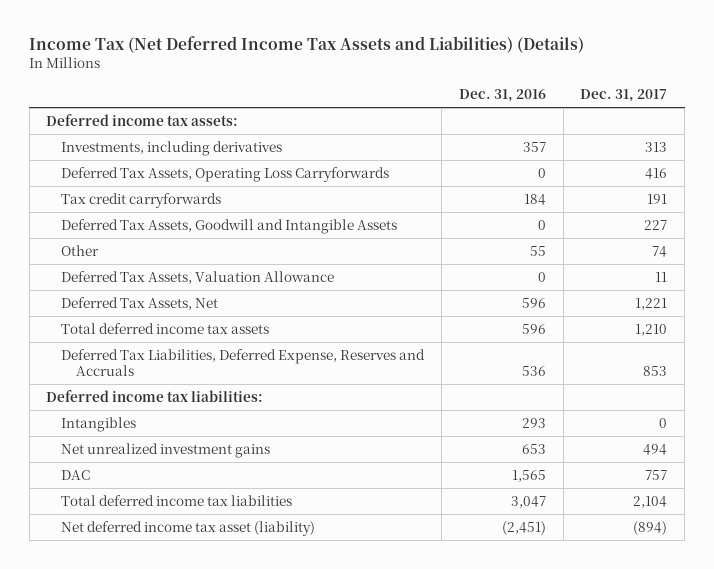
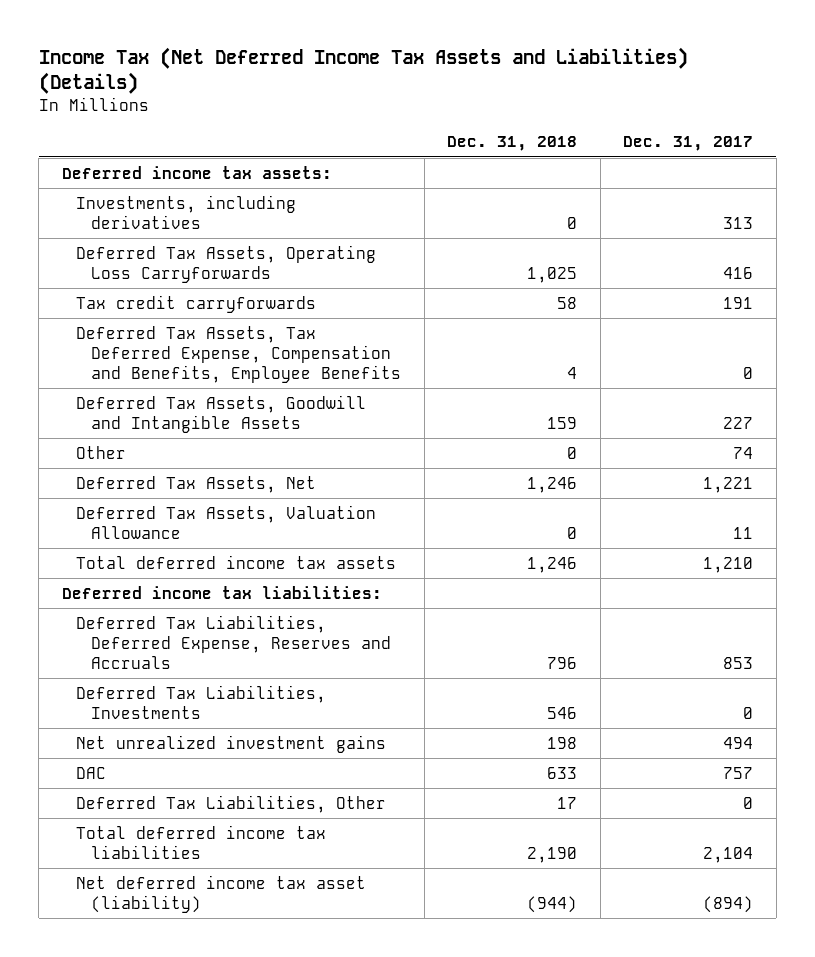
[458,89,546,103] Dec. 31, 2016 -> none
none -> [447,136,578,152] Dec. 31, 2018
none -> [76,325,402,383] Deferred Tax Assets, Tax Deferred Expense, Compensation and Benefits, Employee Benefits
[61,270,335,284] Deferred Tax Assets, Valuation Allowance -> [76,504,377,539] Deferred Tax Assets, Valuation Allowance
[61,416,137,432] Intangibles -> none
[61,348,426,376] Deferred Tax Liabilities, Deferred Expense, Reserves and Accruals -> [76,614,392,669] Deferred Tax Liabilities, Deferred Expense, Reserves and Accruals
none -> [76,684,327,719] Deferred Tax Liabilities, Investments
none -> [76,794,387,813] Deferred Tax Liabilities, Other

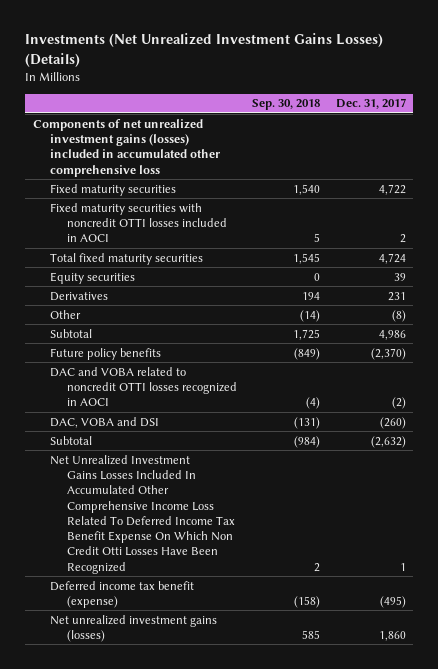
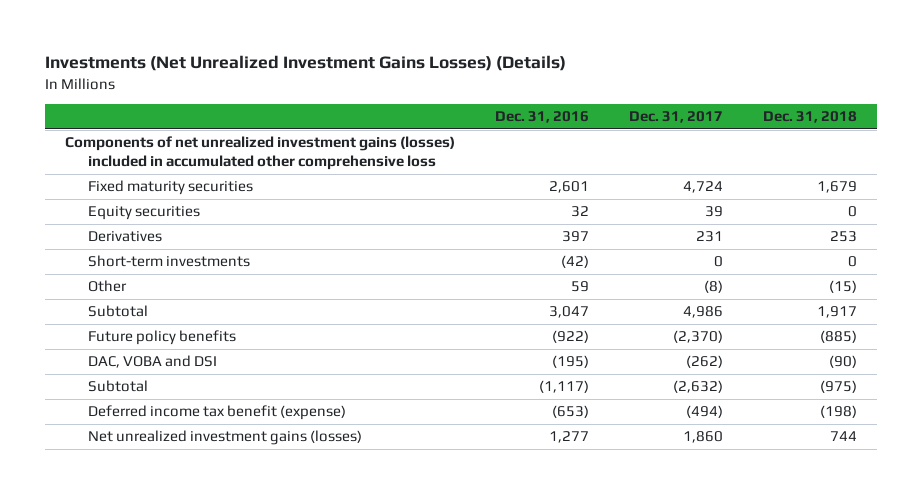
[252,99,321,111] Sep. 30, 2018 -> none
none -> [494,111,589,124] Dec. 31, 2016
none -> [762,111,857,124] Dec. 31, 2018
[49,202,227,243] Fixed maturity securities with noncredit OTTI losses included in AOCI -> none
[49,252,203,265] Total fixed maturity securities -> none
[378,183,406,195] 4,722 -> [682,181,723,194] 4,724
none -> [87,255,250,268] Short-term investments
[49,366,237,407] DAC and VOBA related to noncredit OTTI losses recognized in AOCI -> none
[379,416,406,429] (260) -> [685,355,723,369] (262)
[49,454,235,574] Net Unrealized Investment Gains Losses Included In Accumulated Other Comprehensive Income Loss Related To Deferred Income Tax Benefit Expense On Which Non Credit Otti Losses Have Been Recognized -> none
[379,595,406,608] (495) -> [685,405,723,419] (494)

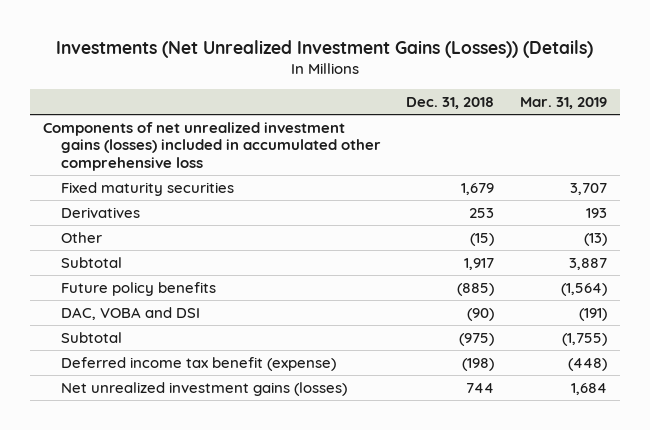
[44,55,566,72] Investments (Net Unrealized Investment Gains Losses) (Details) -> [55,39,593,58] Investments (Net Unrealized Investment Gains (Losses)) (Details)
[494,111,589,124] Dec. 31, 2016 -> none
[628,111,723,124] Dec. 31, 2017 -> none
none -> [519,97,607,110] Mar. 31, 2019
[87,206,200,221] Equity securities -> none
[87,255,250,268] Short-term investments -> none

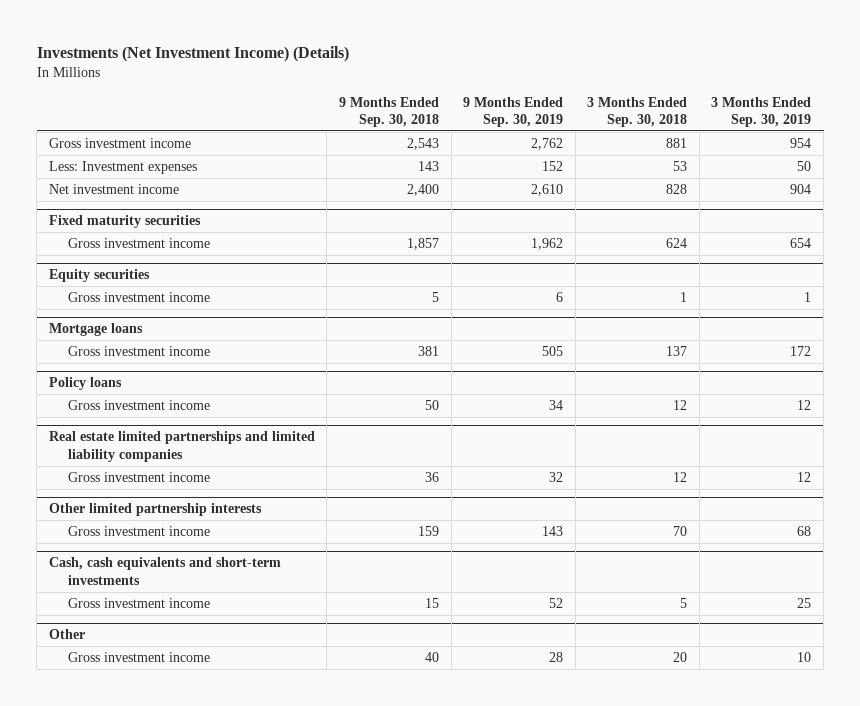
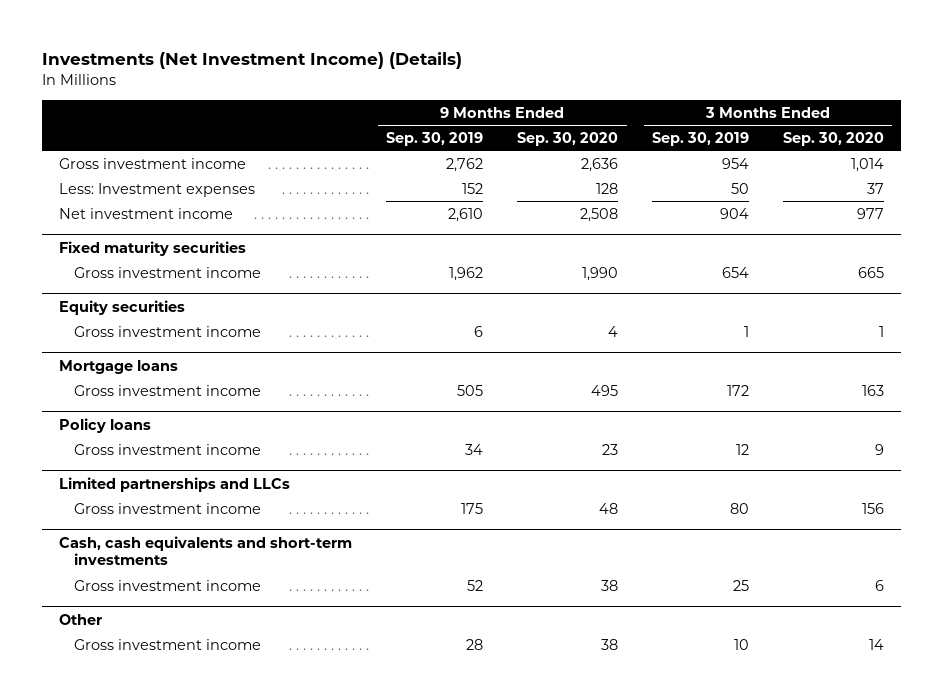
[338,96,439,127] 9 Months Ended Sep. 30, 2018 -> none
[587,96,688,127] 3 Months Ended Sep. 30, 2018 -> none
none -> [517,131,619,146] Sep. 30, 2020
none -> [782,131,884,146] Sep. 30, 2020
[48,503,262,517] Other limited partnership interests -> none
[67,525,210,536] Gross investment income -> none
[48,431,315,462] Real estate limited partnerships and limited liability companies -> [59,476,291,492] Limited partnerships and LLCs
[549,471,564,482] 32 -> [461,502,484,514] 175
[797,471,812,482] 12 -> [730,502,750,514] 80

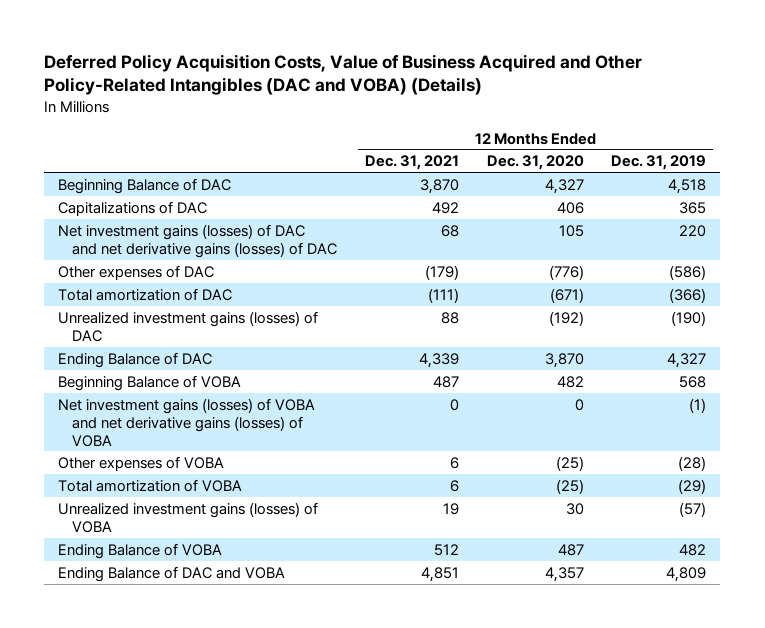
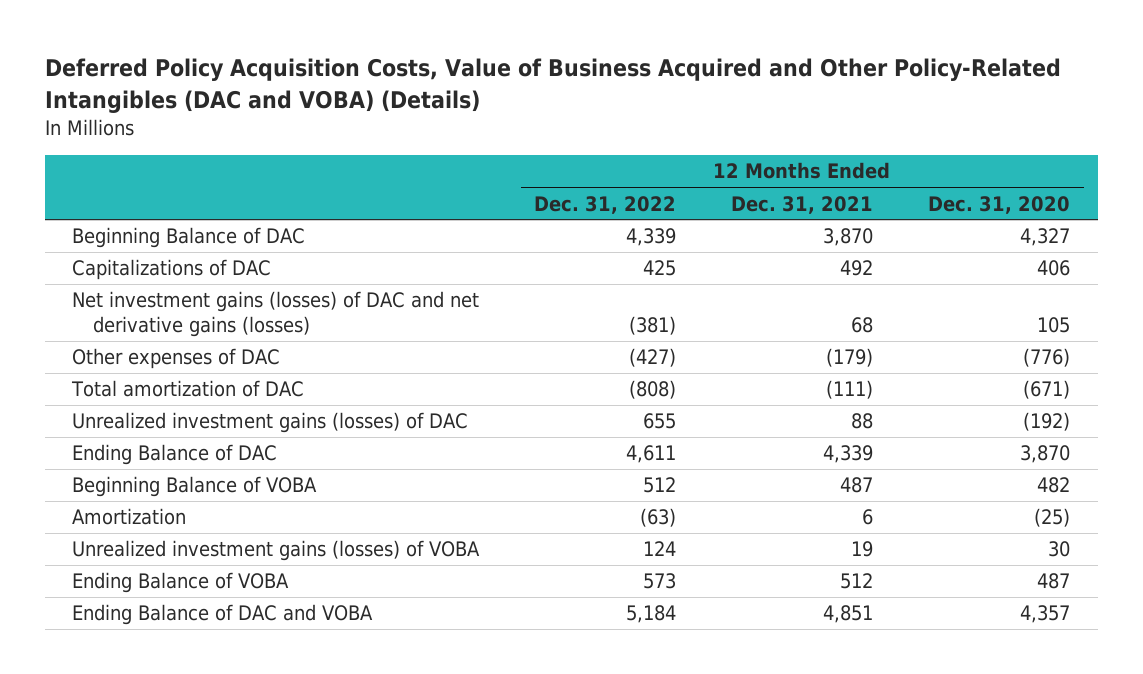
[611,155,707,171] Dec. 31, 2019 -> none
none -> [534,195,677,214] Dec. 31, 2022
[58,223,337,258] Net investment gains (losses) of DAC and net derivative gains (losses) of DAC -> [72,291,480,338] Net investment gains (losses) of DAC and net derivative gains (losses)
[58,397,316,447] Net investment gains (losses) of VOBA and net derivative gains (losses) of VOBA -> none
[58,478,243,492] Total amortization of VOBA -> none
[58,455,225,471] Other expenses of VOBA -> [72,508,187,526] Amortization

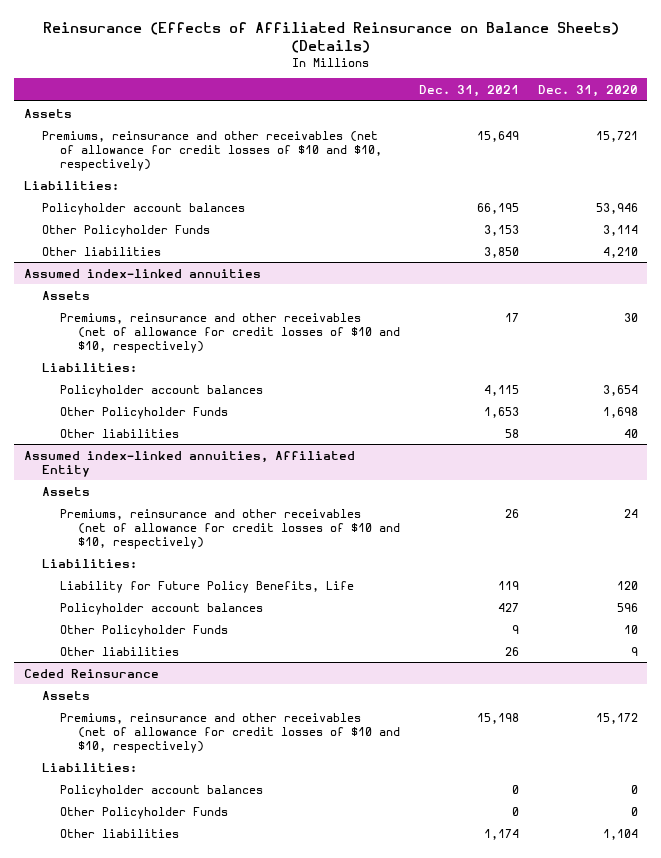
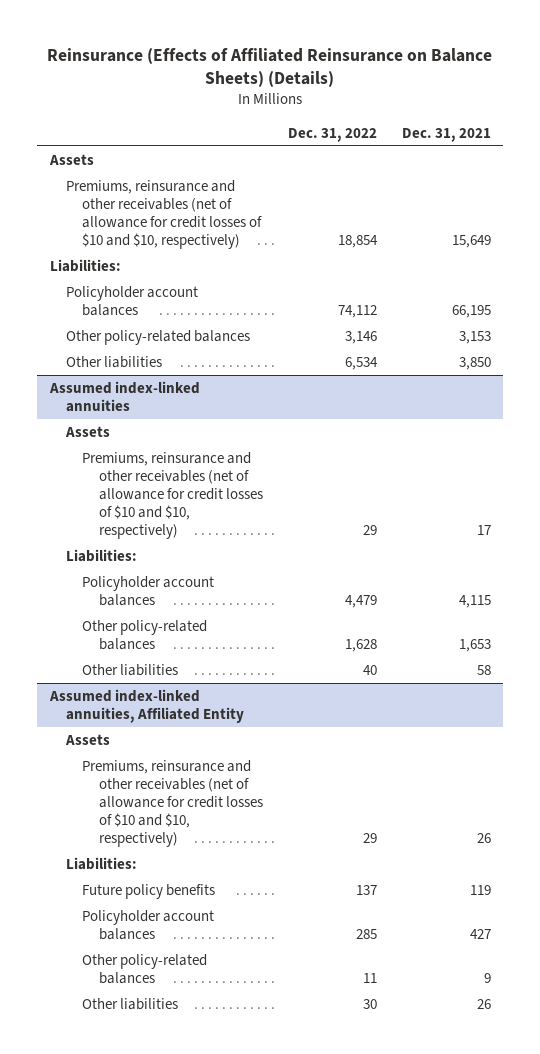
[537,85,638,98] Dec. 31, 2020 -> none
none -> [287,127,377,142] Dec. 31, 2022
[41,224,210,237] Other Policyholder Funds -> [66,330,251,346] Other policy-related balances
[59,406,228,419] Other Policyholder Funds -> [82,620,208,651] Other policy-related balances
[59,580,354,593] Liability for Future Policy Benefits, Life -> [82,884,216,900] Future policy benefits
[59,624,228,637] Other Policyholder Funds -> [82,954,208,985] Other policy-related balances
[23,668,159,678] Ceded Reinsurance -> none
[41,690,90,700] Assets -> none
[59,712,401,753] Premiums, reinsurance and other receivables (net of allowance for credit losses of $10 and $10, respectively) -> none
[41,762,137,772] Liabilities: -> none
[59,784,263,797] Policyholder account balances -> none
[59,806,228,819] Other Policyholder Funds -> none
[59,828,179,838] Other liabilities -> none

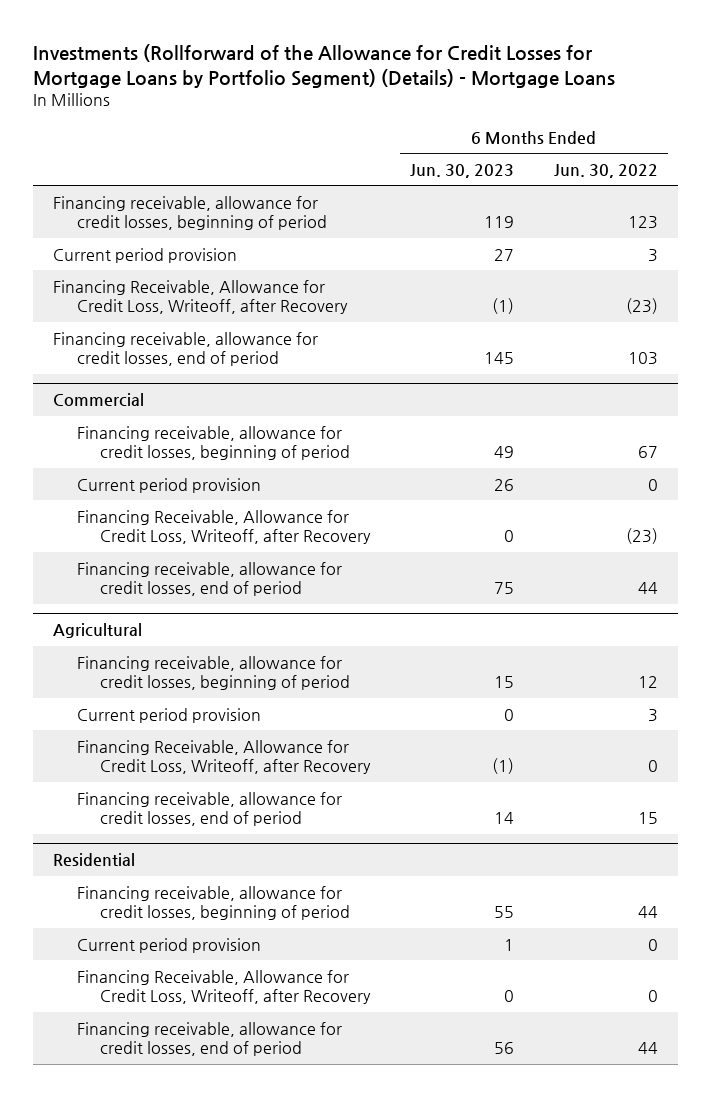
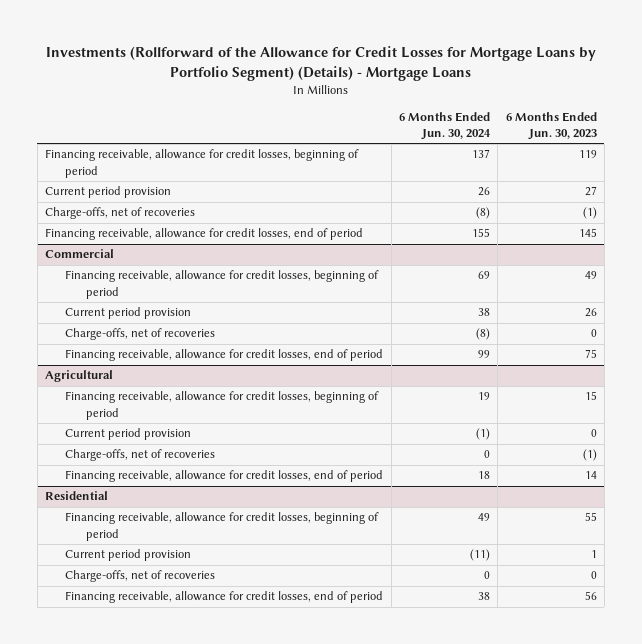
[554,164,659,179] Jun. 30, 2022 -> none
none -> [398,111,491,141] 6 Months Ended Jun. 30, 2024
[53,279,348,315] Financing Receivable, Allowance for Credit Loss, Writeoff, after Recovery -> [45,207,196,220] Charge-offs, net of recoveries
[76,509,372,545] Financing Receivable, Allowance for Credit Loss, Writeoff, after Recovery -> [65,328,216,341] Charge-offs, net of recoveries
[76,739,372,775] Financing Receivable, Allowance for Credit Loss, Writeoff, after Recovery -> [65,449,216,462] Charge-offs, net of recoveries
[76,969,372,1005] Financing Receivable, Allowance for Credit Loss, Writeoff, after Recovery -> [65,570,216,583] Charge-offs, net of recoveries

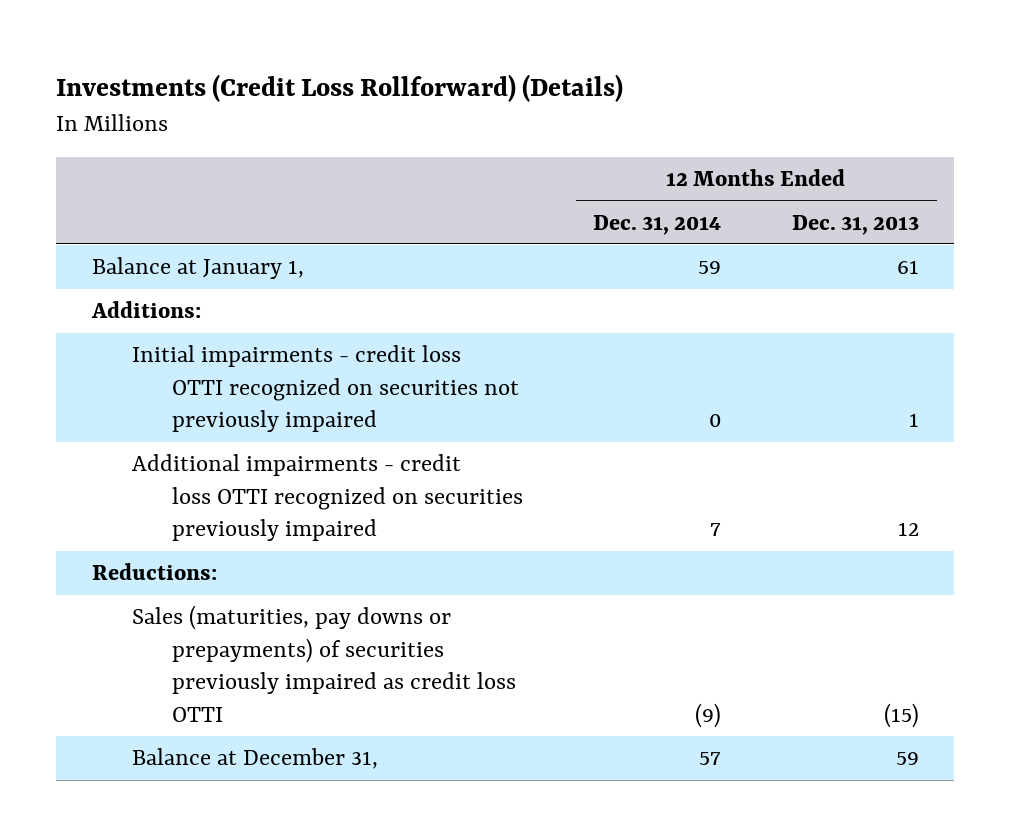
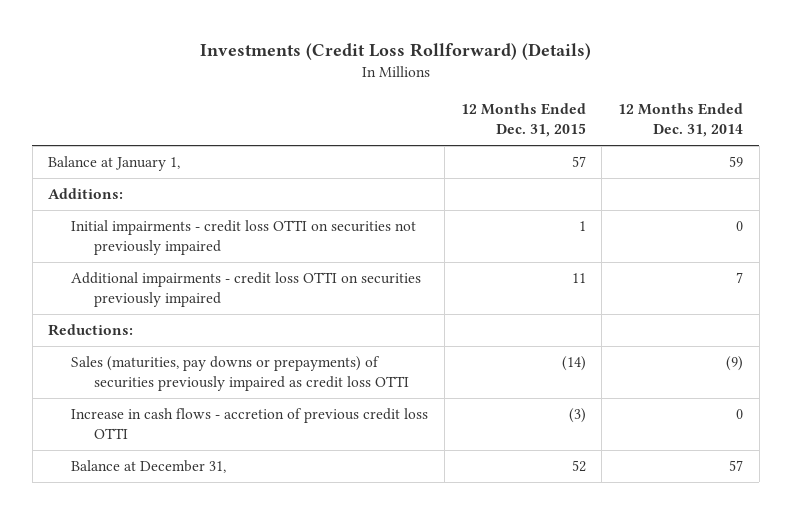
[792,214,920,235] Dec. 31, 2013 -> none
none -> [460,103,586,138] 12 Months Ended Dec. 31, 2015
[131,345,519,433] Initial impairments - credit loss OTTI recognized on securities not previously impaired -> [71,220,417,256] Initial impairments - credit loss OTTI on securities not previously impaired
[131,454,523,542] Additional impairments - credit loss OTTI recognized on securities previously impaired -> [71,272,422,308] Additional impairments - credit loss OTTI on securities previously impaired
none -> [71,408,429,440] Increase in cash flows - accretion of previous credit loss OTTI

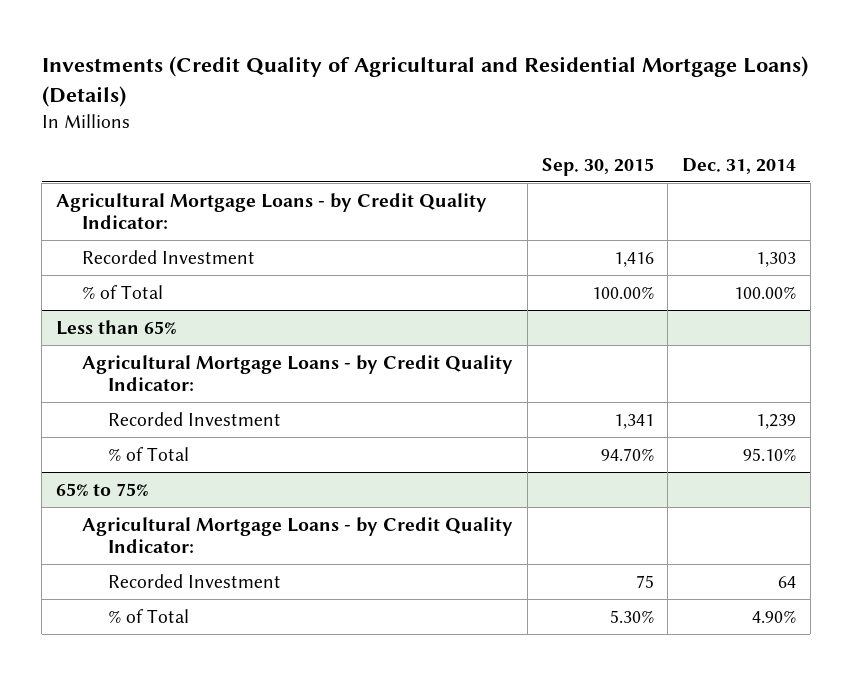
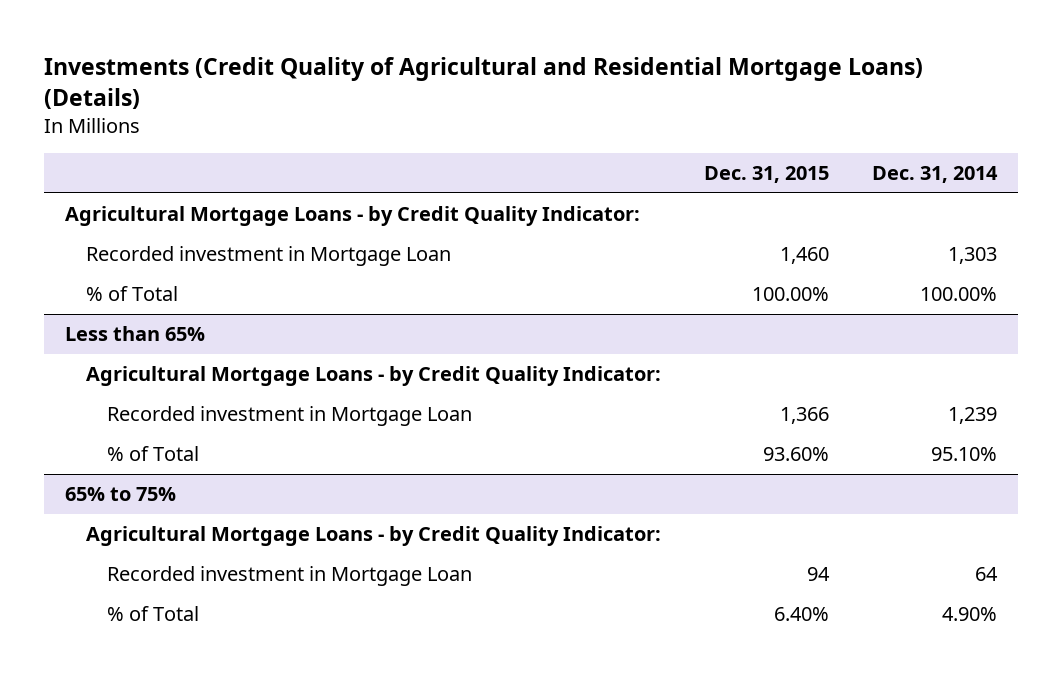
[541,157,654,176] Sep. 30, 2015 -> none
none -> [703,166,829,184] Dec. 31, 2015
[81,249,255,264] Recorded Investment -> [86,246,452,267] Recorded investment in Mortgage Loan
[107,411,281,426] Recorded Investment -> [107,406,473,427] Recorded investment in Mortgage Loan
[107,573,281,588] Recorded Investment -> [107,566,473,587] Recorded investment in Mortgage Loan

